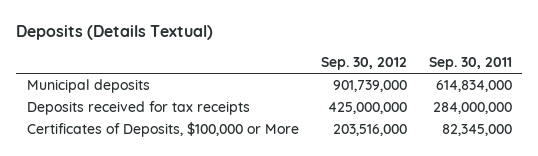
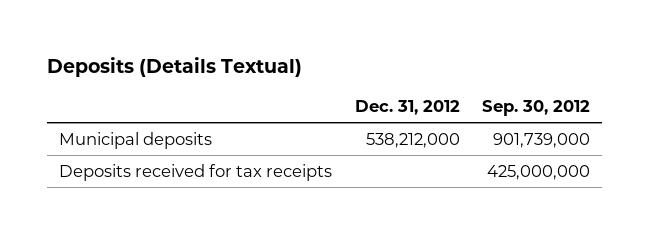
[428,56,512,70] Sep. 30, 2011 -> none
none -> [354,100,460,116] Dec. 31, 2012
[26,122,299,138] Certificates of Deposits, $100,000 or More -> none

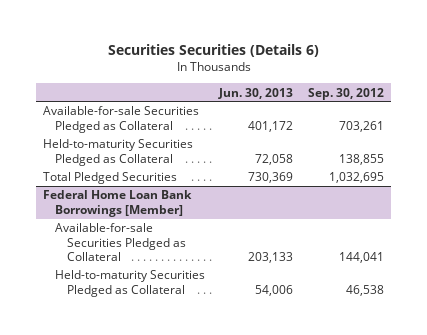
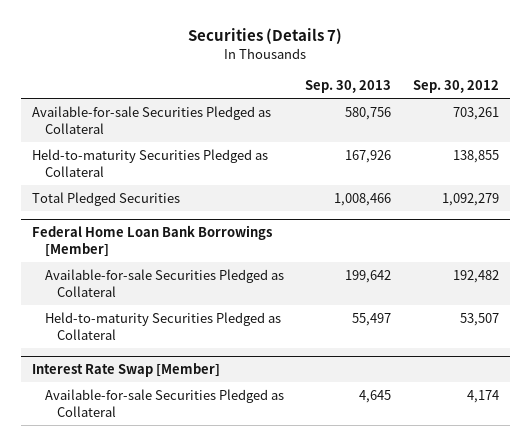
[107,43,319,57] Securities Securities (Details 6) -> [188,28,343,45] Securities (Details 7)
[218,87,294,99] Jun. 30, 2013 -> none
none -> [305,79,392,93] Sep. 30, 2013
[328,172,384,184] 1,032,695 -> [442,192,500,206] 1,092,279
[338,252,384,264] 144,041 -> [453,269,500,283] 192,482
[345,284,384,296] 46,538 -> [460,312,500,326] 53,507
none -> [31,363,220,378] Interest Rate Swap [Member]
none -> [44,388,284,417] Available-for-sale Securities Pledged as Collateral

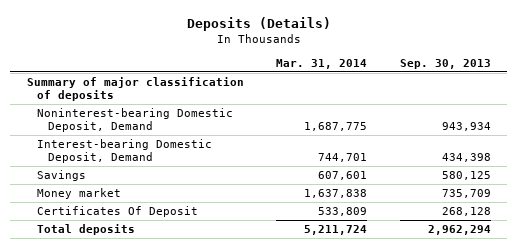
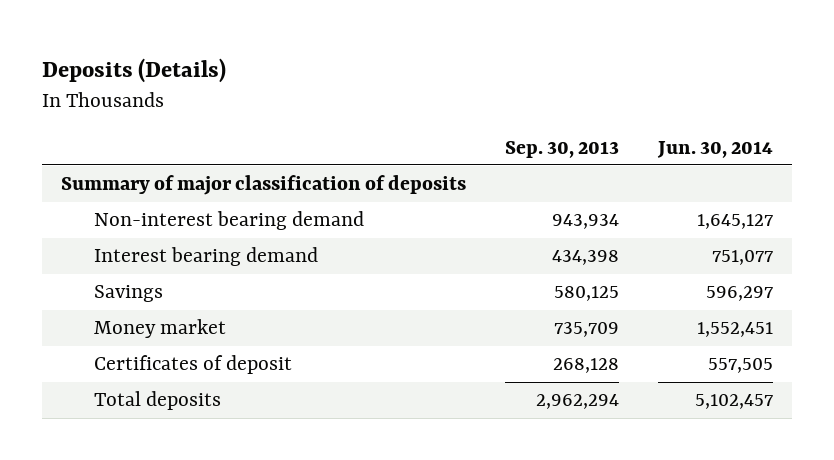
[276,58,368,69] Mar. 31, 2014 -> none
none -> [656,140,773,158] Jun. 30, 2014
[37,107,234,133] Noninterest-bearing Domestic Deposit, Demand -> [93,211,364,231] Non-interest bearing demand
[37,138,213,164] Interest-bearing Domestic Deposit, Demand -> [93,247,318,267] Interest bearing demand
[37,205,199,217] Certificates Of Deposit -> [93,355,292,375] Certificates of deposit

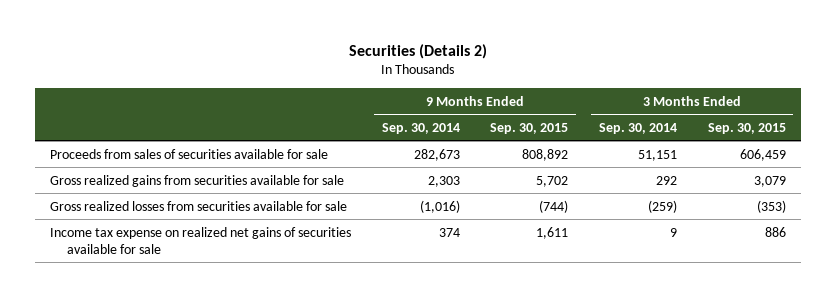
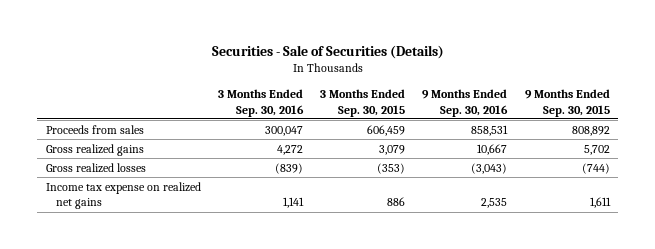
[348,43,487,59] Securities (Details 2) -> [211,44,444,59] Securities - Sale of Securities (Details)
[381,122,460,134] Sep. 30, 2014 -> none
[599,122,678,134] Sep. 30, 2014 -> none
none -> [217,88,304,117] 3 Months Ended Sep. 30, 2016
none -> [422,88,509,117] 9 Months Ended Sep. 30, 2016
[50,148,329,159] Proceeds from sales of securities available for sale -> [45,124,144,134] Proceeds from sales
[50,174,345,187] Gross realized gains from securities available for sale -> [45,143,144,156] Gross realized gains
[50,200,348,211] Gross realized losses from securities available for sale -> [45,162,146,173] Gross realized losses
[50,226,352,254] Income tax expense on realized net gains of securities available for sale -> [45,181,201,210] Income tax expense on realized net gains

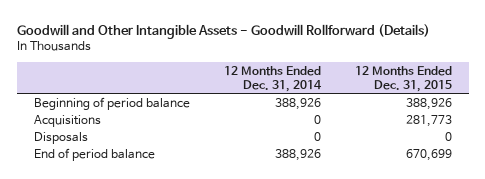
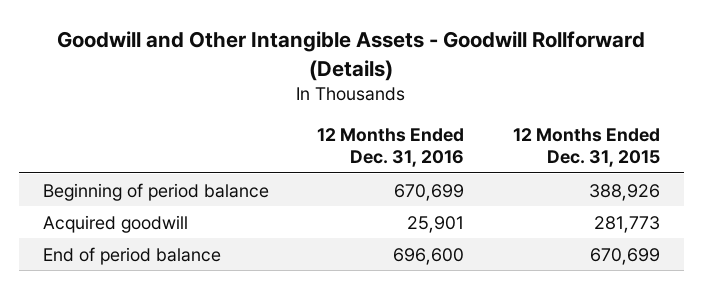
[223,65,322,92] 12 Months Ended Dec. 31, 2014 -> none
none -> [317,127,465,168] 12 Months Ended Dec. 31, 2016
[33,131,88,144] Disposals -> none
[33,114,101,127] Acquisitions -> [43,214,189,233] Acquired goodwill

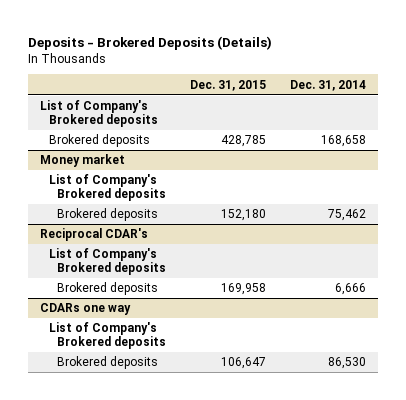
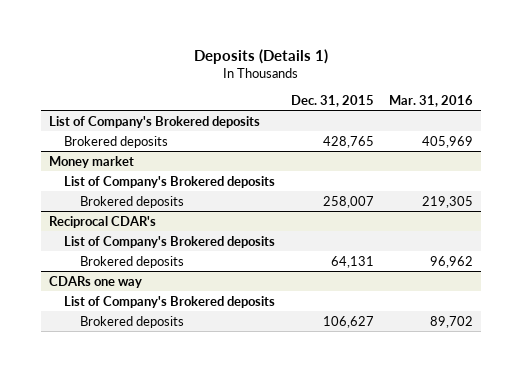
[28,35,273,50] Deposits - Brokered Deposits (Details) -> [194,48,329,64] Deposits (Details 1)
[289,79,366,91] Dec. 31, 2014 -> none
none -> [389,94,474,107] Mar. 31, 2016
[220,135,266,148] 428,785 -> [322,135,374,148] 428,765
[220,209,266,222] 152,180 -> [322,195,374,208] 258,007
[220,283,266,296] 169,958 -> [330,255,374,268] 64,131
[220,357,266,370] 106,647 -> [322,315,374,328] 106,627

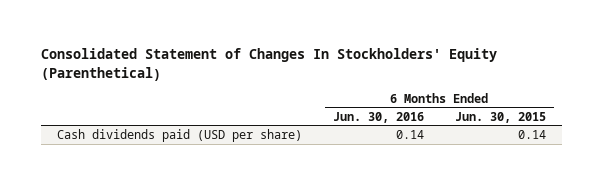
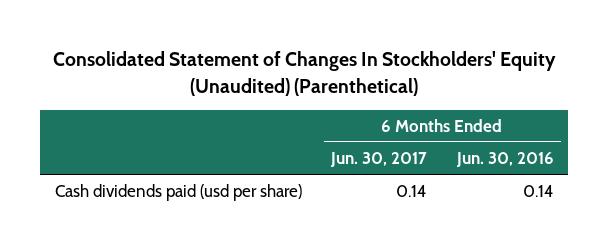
[41,48,498,81] Consolidated Statement of Changes In Stockholders' Equity (Parenthetical) -> [53,51,557,96] Consolidated Statement of Changes In Stockholders' Equity (Unaudited) (Parenthetical)
[454,111,546,123] Jun. 30, 2015 -> none
none -> [330,151,428,167] Jun. 30, 2017
[56,129,302,143] Cash dividends paid (USD per share) -> [54,184,302,202] Cash dividends paid (usd per share)

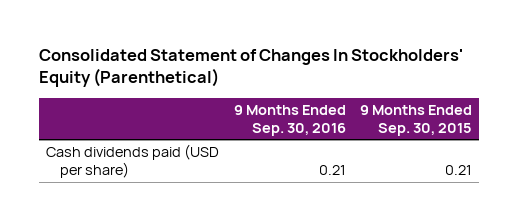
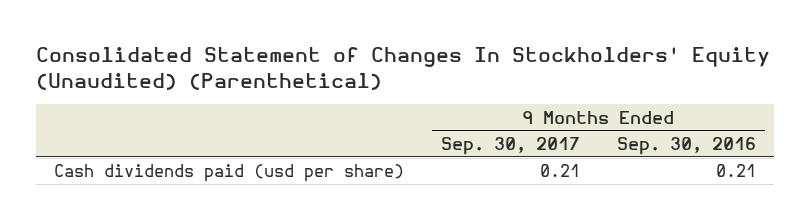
[38,49,463,88] Consolidated Statement of Changes In Stockholders' Equity (Parenthetical) -> [35,46,770,90] Consolidated Statement of Changes In Stockholders' Equity (Unaudited) (Parenthetical)
[360,104,473,136] 9 Months Ended Sep. 30, 2015 -> none
none -> [440,137,580,156] Sep. 30, 2017
[46,143,220,179] Cash dividends paid (USD per share) -> [54,164,405,183] Cash dividends paid (usd per share)

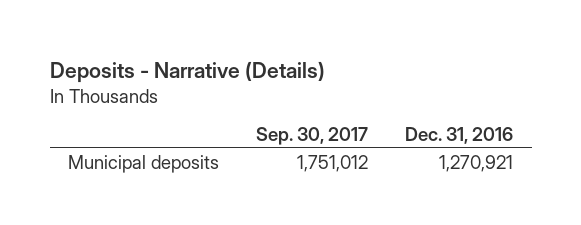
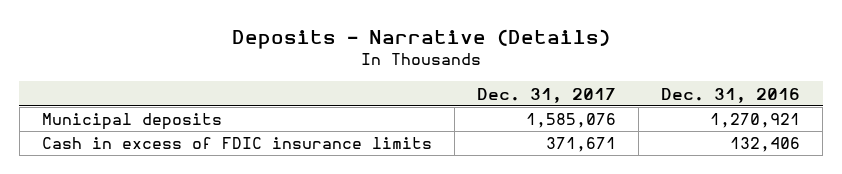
[256,127,369,146] Sep. 30, 2017 -> none
none -> [477,87,617,103] Dec. 31, 2017
none -> [41,137,432,150] Cash in excess of FDIC insurance limits

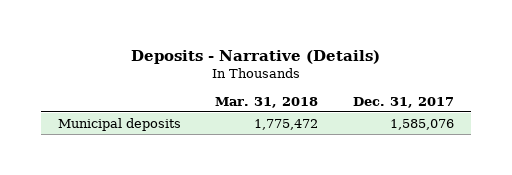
[661,87,801,103] Dec. 31, 2016 -> none
none -> [215,97,319,109] Mar. 31, 2018
[41,137,432,150] Cash in excess of FDIC insurance limits -> none

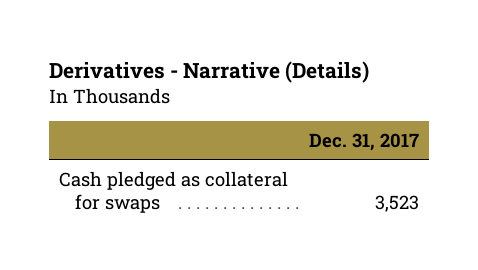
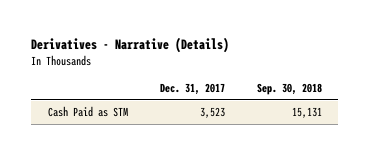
none -> [257,83,323,96] Sep. 30, 2018
[59,170,289,213] Cash pledged as collateral for swaps -> [47,106,128,118] Cash Paid as STM

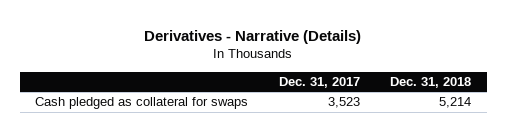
[257,83,323,96] Sep. 30, 2018 -> none
none -> [390,77,472,89] Dec. 31, 2018
[47,106,128,118] Cash Paid as STM -> [35,97,249,110] Cash pledged as collateral for swaps

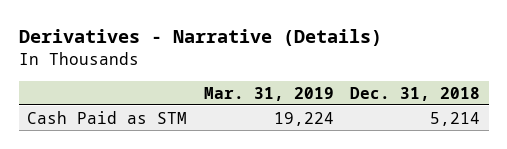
[278,77,360,89] Dec. 31, 2017 -> none
none -> [203,86,334,101] Mar. 31, 2019
[35,97,249,110] Cash pledged as collateral for swaps -> [27,110,188,124] Cash Paid as STM

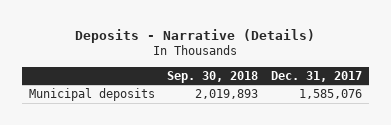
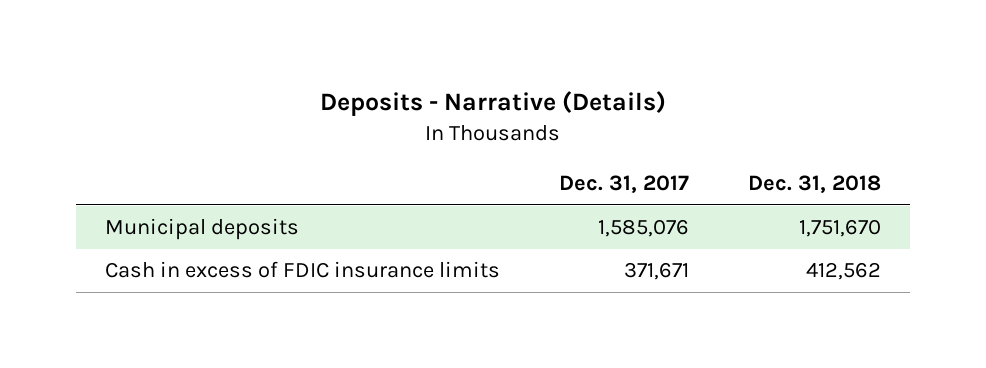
[167,70,259,83] Sep. 30, 2018 -> none
none -> [747,175,881,194] Dec. 31, 2018
none -> [105,261,501,279] Cash in excess of FDIC insurance limits

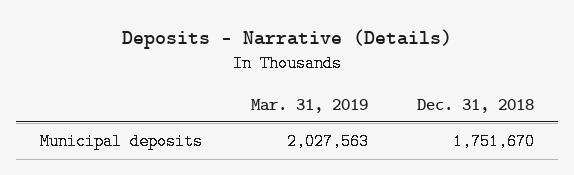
[558,175,689,194] Dec. 31, 2017 -> none
none -> [251,98,369,113] Mar. 31, 2019
[105,261,501,279] Cash in excess of FDIC insurance limits -> none

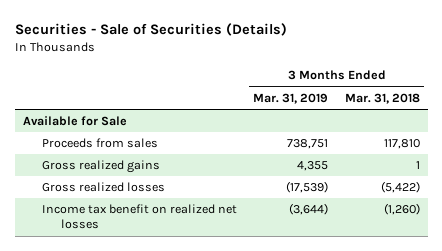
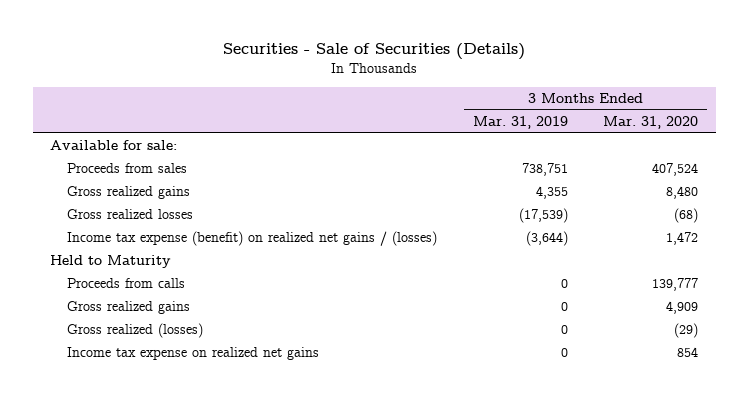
[344,92,420,104] Mar. 31, 2018 -> none
none -> [603,116,699,130] Mar. 31, 2020
[22,116,127,127] Available for Sale -> [50,140,178,151] Available for sale:
[41,204,237,230] Income tax benefit on realized net losses -> [67,231,438,247] Income tax expense (benefit) on realized net gains / (losses)
none -> [50,255,172,269] Held to Maturity
none -> [67,278,186,289] Proceeds from calls
none -> [67,301,191,315] Gross realized gains
none -> [67,323,204,339] Gross realized (losses)
none -> [67,347,320,361] Income tax expense on realized net gains

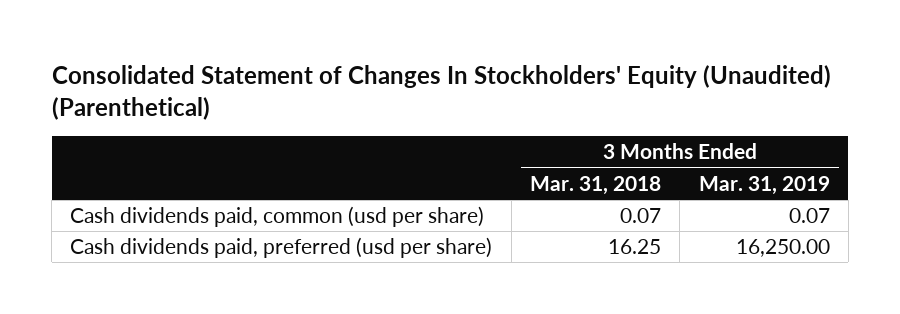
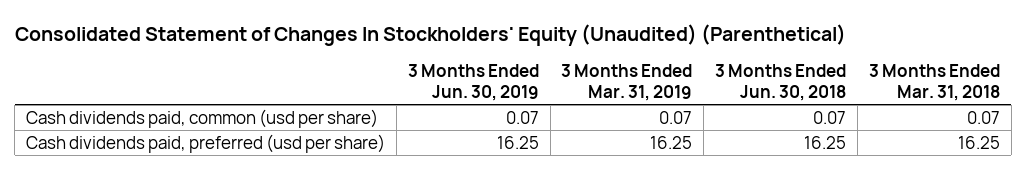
none -> [407,64,539,101] 3 Months Ended Jun. 30, 2019
none -> [715,64,847,101] 3 Months Ended Jun. 30, 2018
[735,239,830,258] 16,250.00 -> [650,135,693,149] 16.25

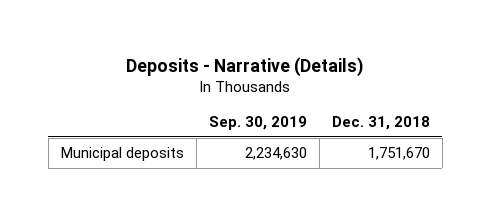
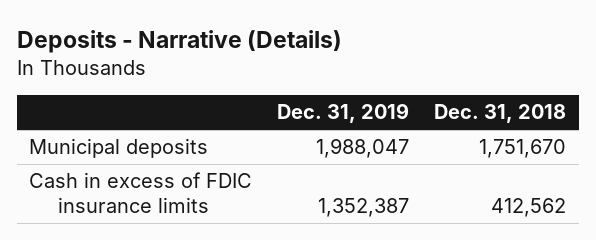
[208,116,307,131] Sep. 30, 2019 -> none
none -> [277,103,410,124] Dec. 31, 2019
none -> [29,172,253,214] Cash in excess of FDIC insurance limits

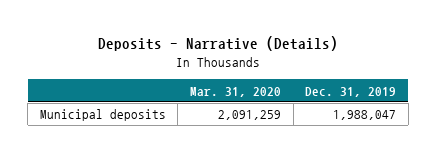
[434,104,567,124] Dec. 31, 2018 -> none
none -> [189,86,281,97] Mar. 31, 2020
[29,172,253,214] Cash in excess of FDIC insurance limits -> none

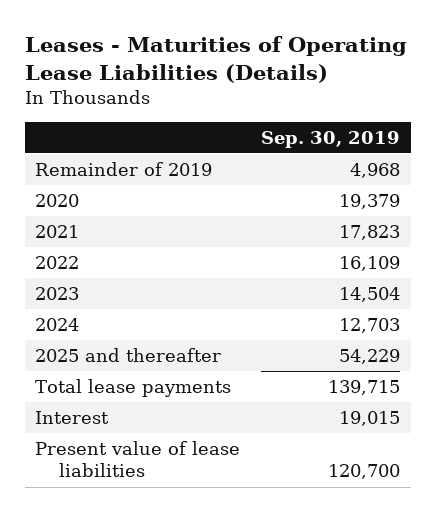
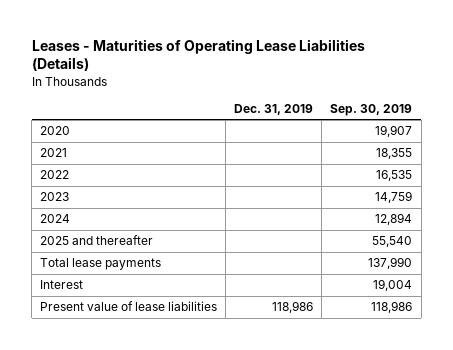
none -> [234,104,314,116] Dec. 31, 2019
[35,162,213,177] Remainder of 2019 -> none
[339,194,401,210] 19,379 -> [375,125,413,138] 19,907
[339,225,401,241] 17,823 -> [376,148,413,160] 18,355
[339,256,401,272] 16,109 -> [376,170,413,182] 16,535
[339,287,401,303] 14,504 -> [375,191,413,204] 14,759
[339,318,401,334] 12,703 -> [375,213,413,226] 12,894
[339,349,401,365] 54,229 -> [372,236,413,248] 55,540
[328,380,401,396] 139,715 -> [368,257,413,270] 137,990
[339,411,401,427] 19,015 -> [373,279,413,292] 19,004
[328,464,401,480] 120,700 -> [371,301,413,314] 118,986

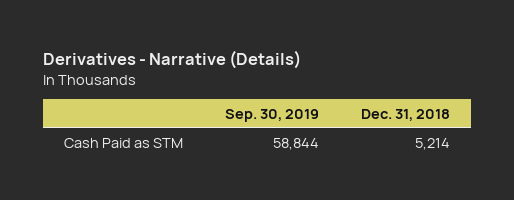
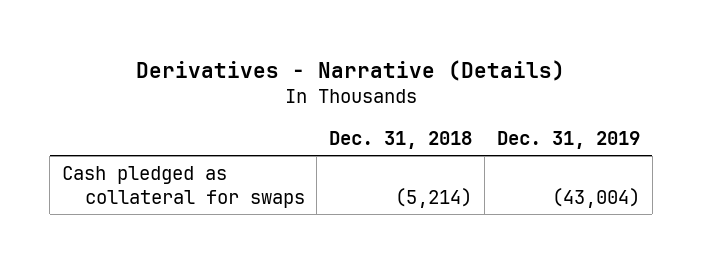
[225,108,320,122] Sep. 30, 2019 -> none
none -> [496,130,640,149] Dec. 31, 2019
[63,138,183,149] Cash Paid as STM -> [61,165,305,208] Cash pledged as collateral for swaps
[415,138,451,151] 5,214 -> [395,187,473,208] (5,214)

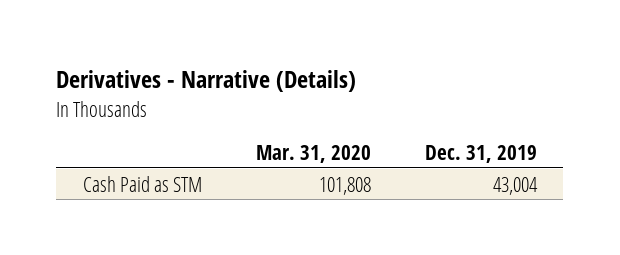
[329,130,473,149] Dec. 31, 2018 -> none
none -> [255,144,371,163] Mar. 31, 2020
[61,165,305,208] Cash pledged as collateral for swaps -> [83,175,203,192] Cash Paid as STM
[551,187,640,208] (43,004) -> [492,176,538,195] 43,004

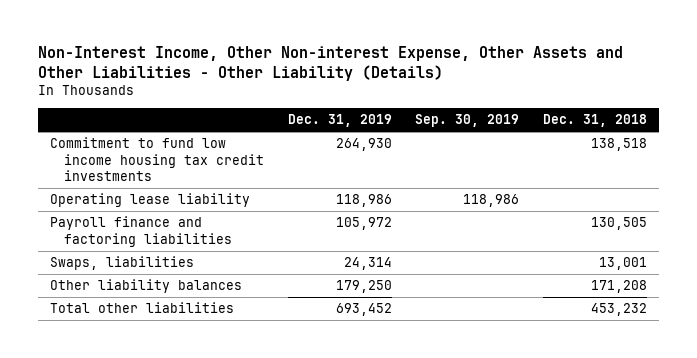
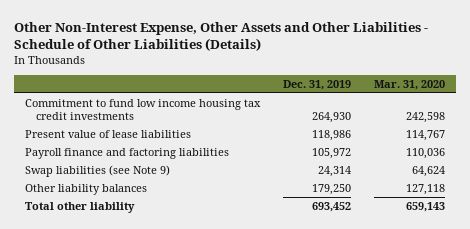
[37,45,623,81] Non-Interest Income, Other Non-interest Expense, Other Assets and Other Liabilities - Other Liability (Details) -> [14,21,429,51] Other Non-Interest Expense, Other Assets and Other Liabilities - Schedule of Other Liabilities (Details)
[415,114,520,128] Sep. 30, 2019 -> none
[543,114,648,128] Dec. 31, 2018 -> none
none -> [373,79,445,90] Mar. 31, 2020
[49,193,250,208] Operating lease liability -> [25,129,192,138] Present value of lease liabilities
[49,256,194,271] Swaps, liabilities -> [25,164,171,177] Swap liabilities (see Note 9)
[49,302,234,314] Total other liabilities -> [25,201,136,213] Total other liability

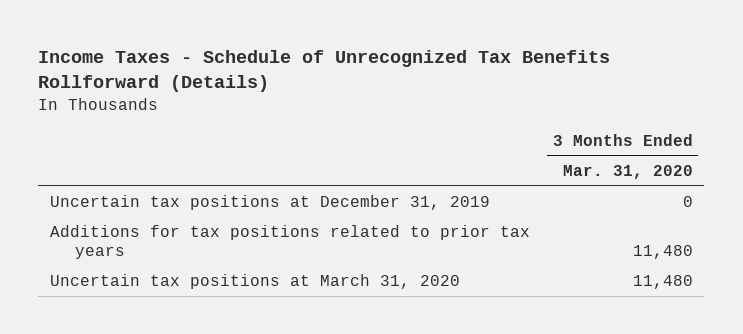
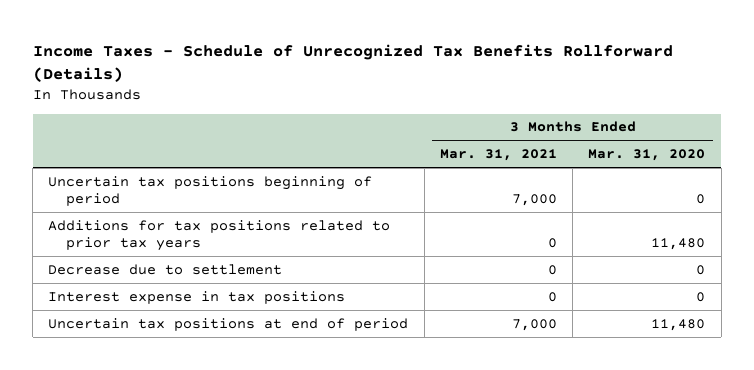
none -> [439,149,557,162] Mar. 31, 2021
[49,195,490,211] Uncertain tax positions at December 31, 2019 -> [48,175,373,207] Uncertain tax positions beginning of period
none -> [48,263,283,275] Decrease due to settlement
none -> [48,290,346,304] Interest expense in tax positions
[49,274,460,290] Uncertain tax positions at March 31, 2020 -> [48,317,409,331] Uncertain tax positions at end of period

